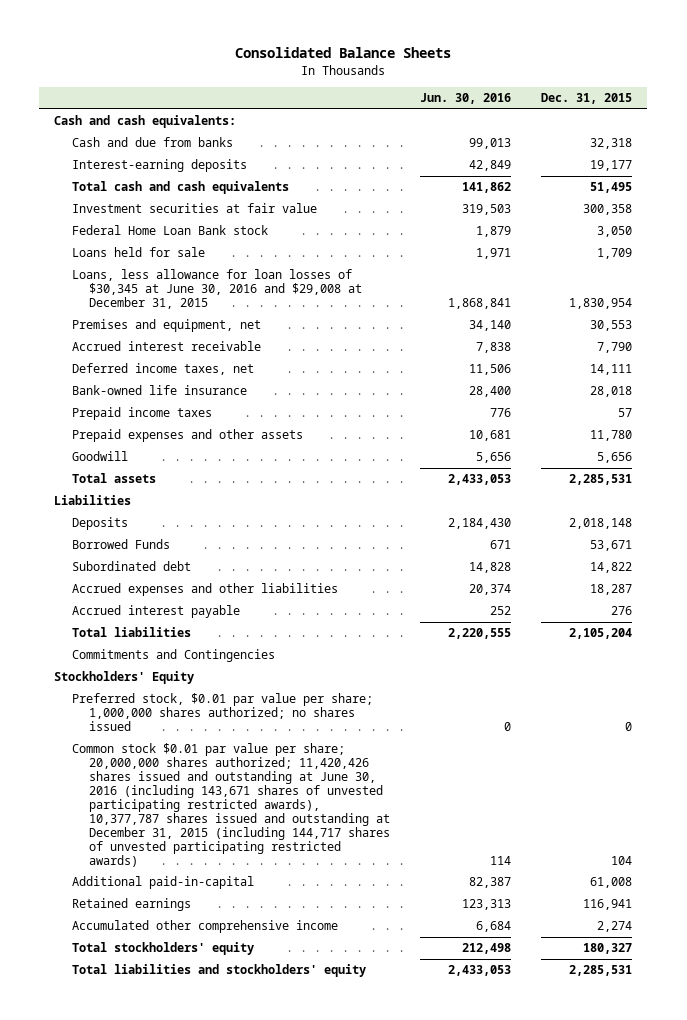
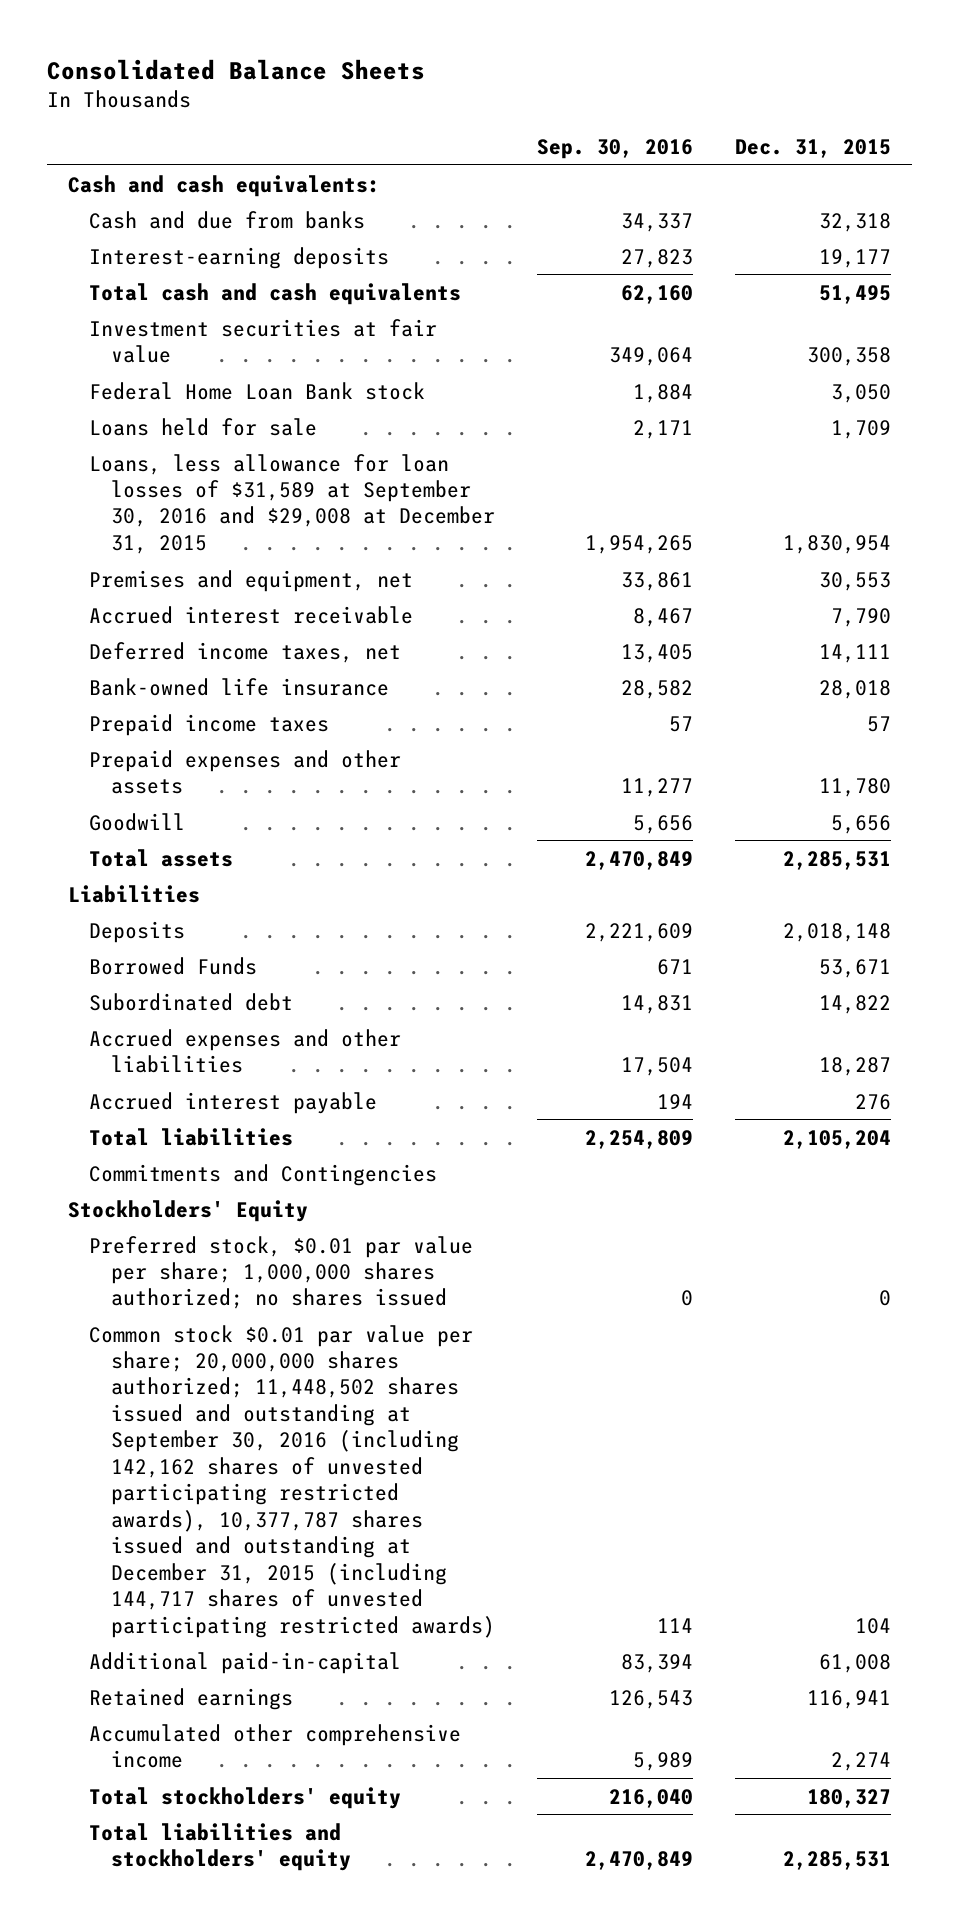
[420,92,512,104] Jun. 30, 2016 -> none
none -> [536,138,693,159] Sep. 30, 2016
[71,269,363,310] Loans, less allowance for loan losses of $30,345 at June 30, 2016 and $29,008 at December 31, 2015 -> [89,453,495,554] Loans, less allowance for loan losses of $31,589 at September 30, 2016 and $29,008 at December 31, 2015
[71,743,391,867] Common stock $0.01 par value per share; 20,000,000 shares authorized; 11,420,426 shares issued and outstanding at June 30, 2016 (including 143,671 shares of unvested participating restricted awards), 10,377,787 shares issued and outstanding at December 31, 2015 (including 144,717 shares of unvested participating restricted awards) -> [89,1324,495,1638] Common stock $0.01 par value per share; 20,000,000 shares authorized; 11,448,502 shares issued and outstanding at September 30, 2016 (including 142,162 shares of unvested participating restricted awards), 10,377,787 shares issued and outstanding at December 31, 2015 (including 144,717 shares of unvested participating restricted awards)

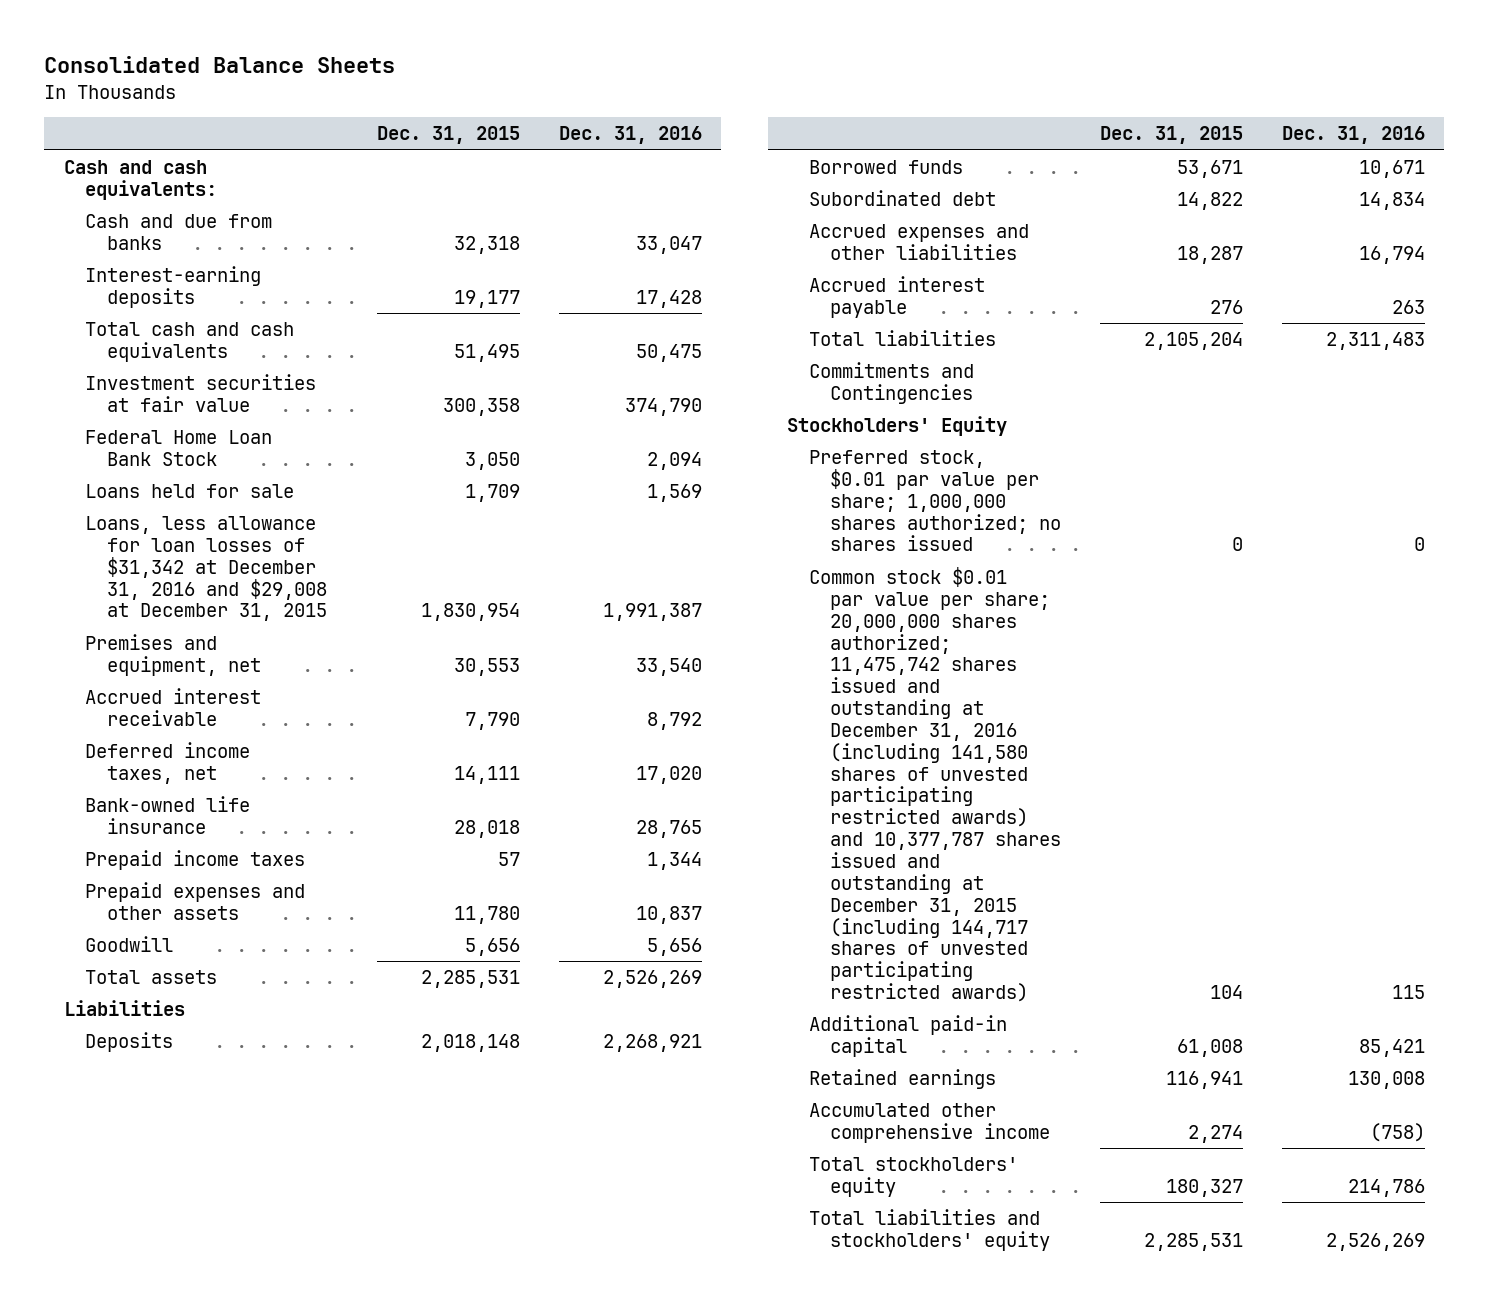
[536,138,693,159] Sep. 30, 2016 -> none
none -> [558,126,702,145] Dec. 31, 2016
[89,381,426,400] Federal Home Loan Bank stock -> [85,429,273,466] Federal Home Loan Bank Stock
[89,453,495,554] Loans, less allowance for loan losses of $31,589 at September 30, 2016 and $29,008 at December 31, 2015 -> [85,515,328,622] Loans, less allowance for loan losses of $31,342 at December 31, 2016 and $29,008 at December 31, 2015
[89,956,258,975] Borrowed Funds -> [808,159,963,174] Borrowed funds
[89,1324,495,1638] Common stock $0.01 par value per share; 20,000,000 shares authorized; 11,448,502 shares issued and outstanding at September 30, 2016 (including 142,162 shares of unvested participating restricted awards), 10,377,787 shares issued and outstanding at December 31, 2015 (including 144,717 shares of unvested participating restricted awards) -> [808,566,1062,1003] Common stock $0.01 par value per share; 20,000,000 shares authorized; 11,475,742 shares issued and outstanding at December 31, 2016 (including 141,580 shares of unvested participating restricted awards) and 10,377,787 shares issued and outstanding at December 31, 2015 (including 144,717 shares of unvested participating restricted awards)
[89,1651,402,1674] Additional paid-in-capital -> [808,1014,1007,1057] Additional paid-in capital

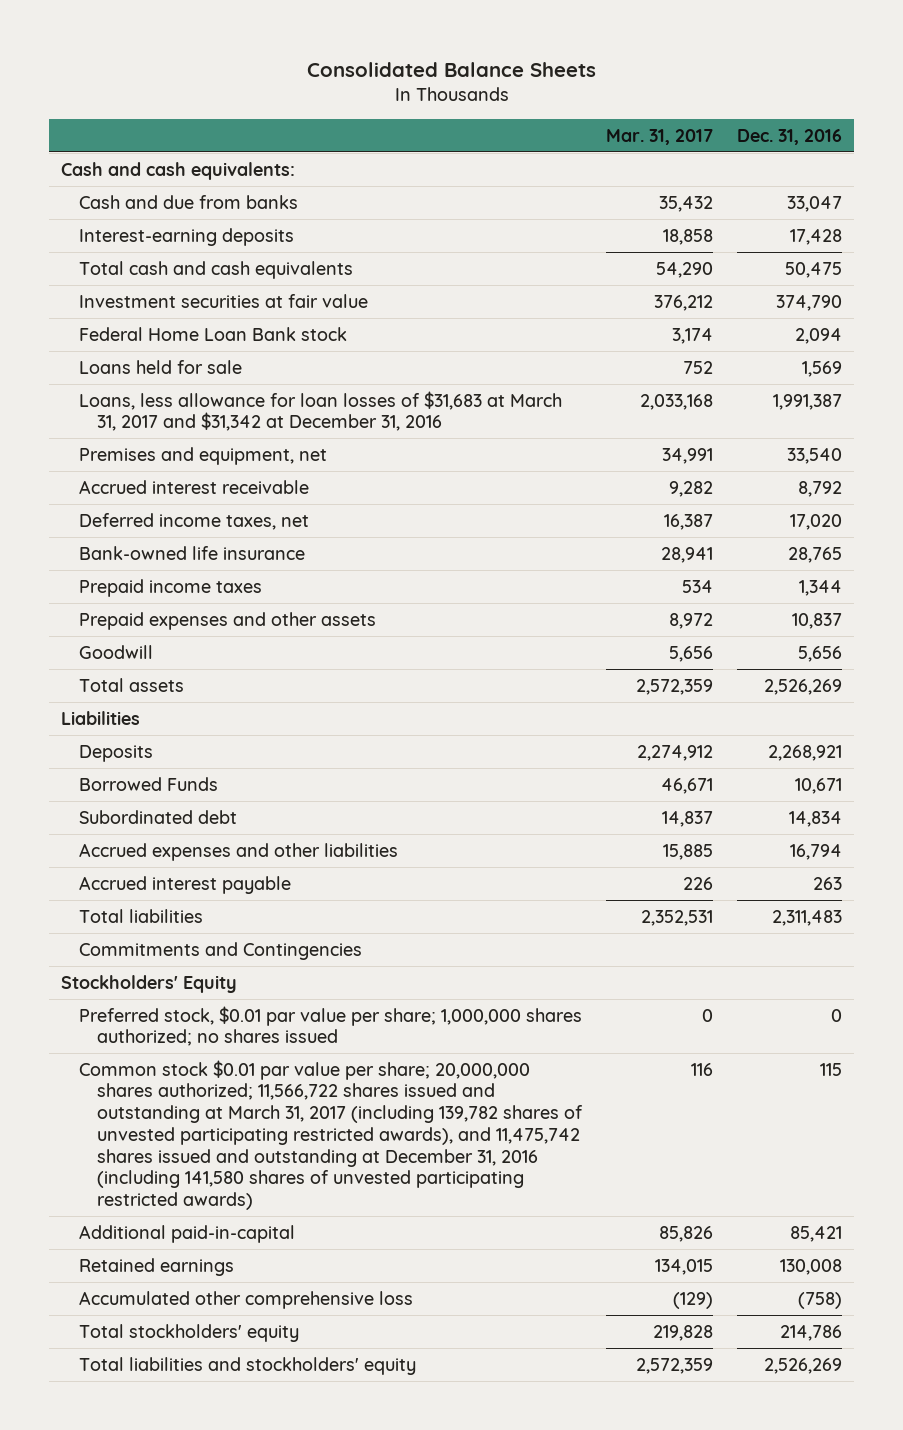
[376,126,520,145] Dec. 31, 2015 -> none
none -> [606,128,714,145] Mar. 31, 2017
[85,429,273,466] Federal Home Loan Bank Stock -> [78,326,347,341] Federal Home Loan Bank stock
[85,515,328,622] Loans, less allowance for loan losses of $31,342 at December 31, 2016 and $29,008 at December 31, 2015 -> [78,390,562,432] Loans, less allowance for loan losses of $31,683 at March 31, 2017 and $31,342 at December 31, 2016
[808,159,963,174] Borrowed funds -> [78,776,218,791] Borrowed Funds
[808,566,1062,1003] Common stock $0.01 par value per share; 20,000,000 shares authorized; 11,475,742 shares issued and outstanding at December 31, 2016 (including 141,580 shares of unvested participating restricted awards) and 10,377,787 shares issued and outstanding at December 31, 2015 (including 144,717 shares of unvested participating restricted awards) -> [78,1059,583,1211] Common stock $0.01 par value per share; 20,000,000 shares authorized; 11,566,722 shares issued and outstanding at March 31, 2017 (including 139,782 shares of unvested participating restricted awards), and 11,475,742 shares issued and outstanding at December 31, 2016 (including 141,580 shares of unvested participating restricted awards)
[808,1014,1007,1057] Additional paid-in capital -> [78,1224,295,1243] Additional paid-in-capital
[808,1102,1051,1143] Accumulated other comprehensive income -> [78,1290,413,1309] Accumulated other comprehensive loss

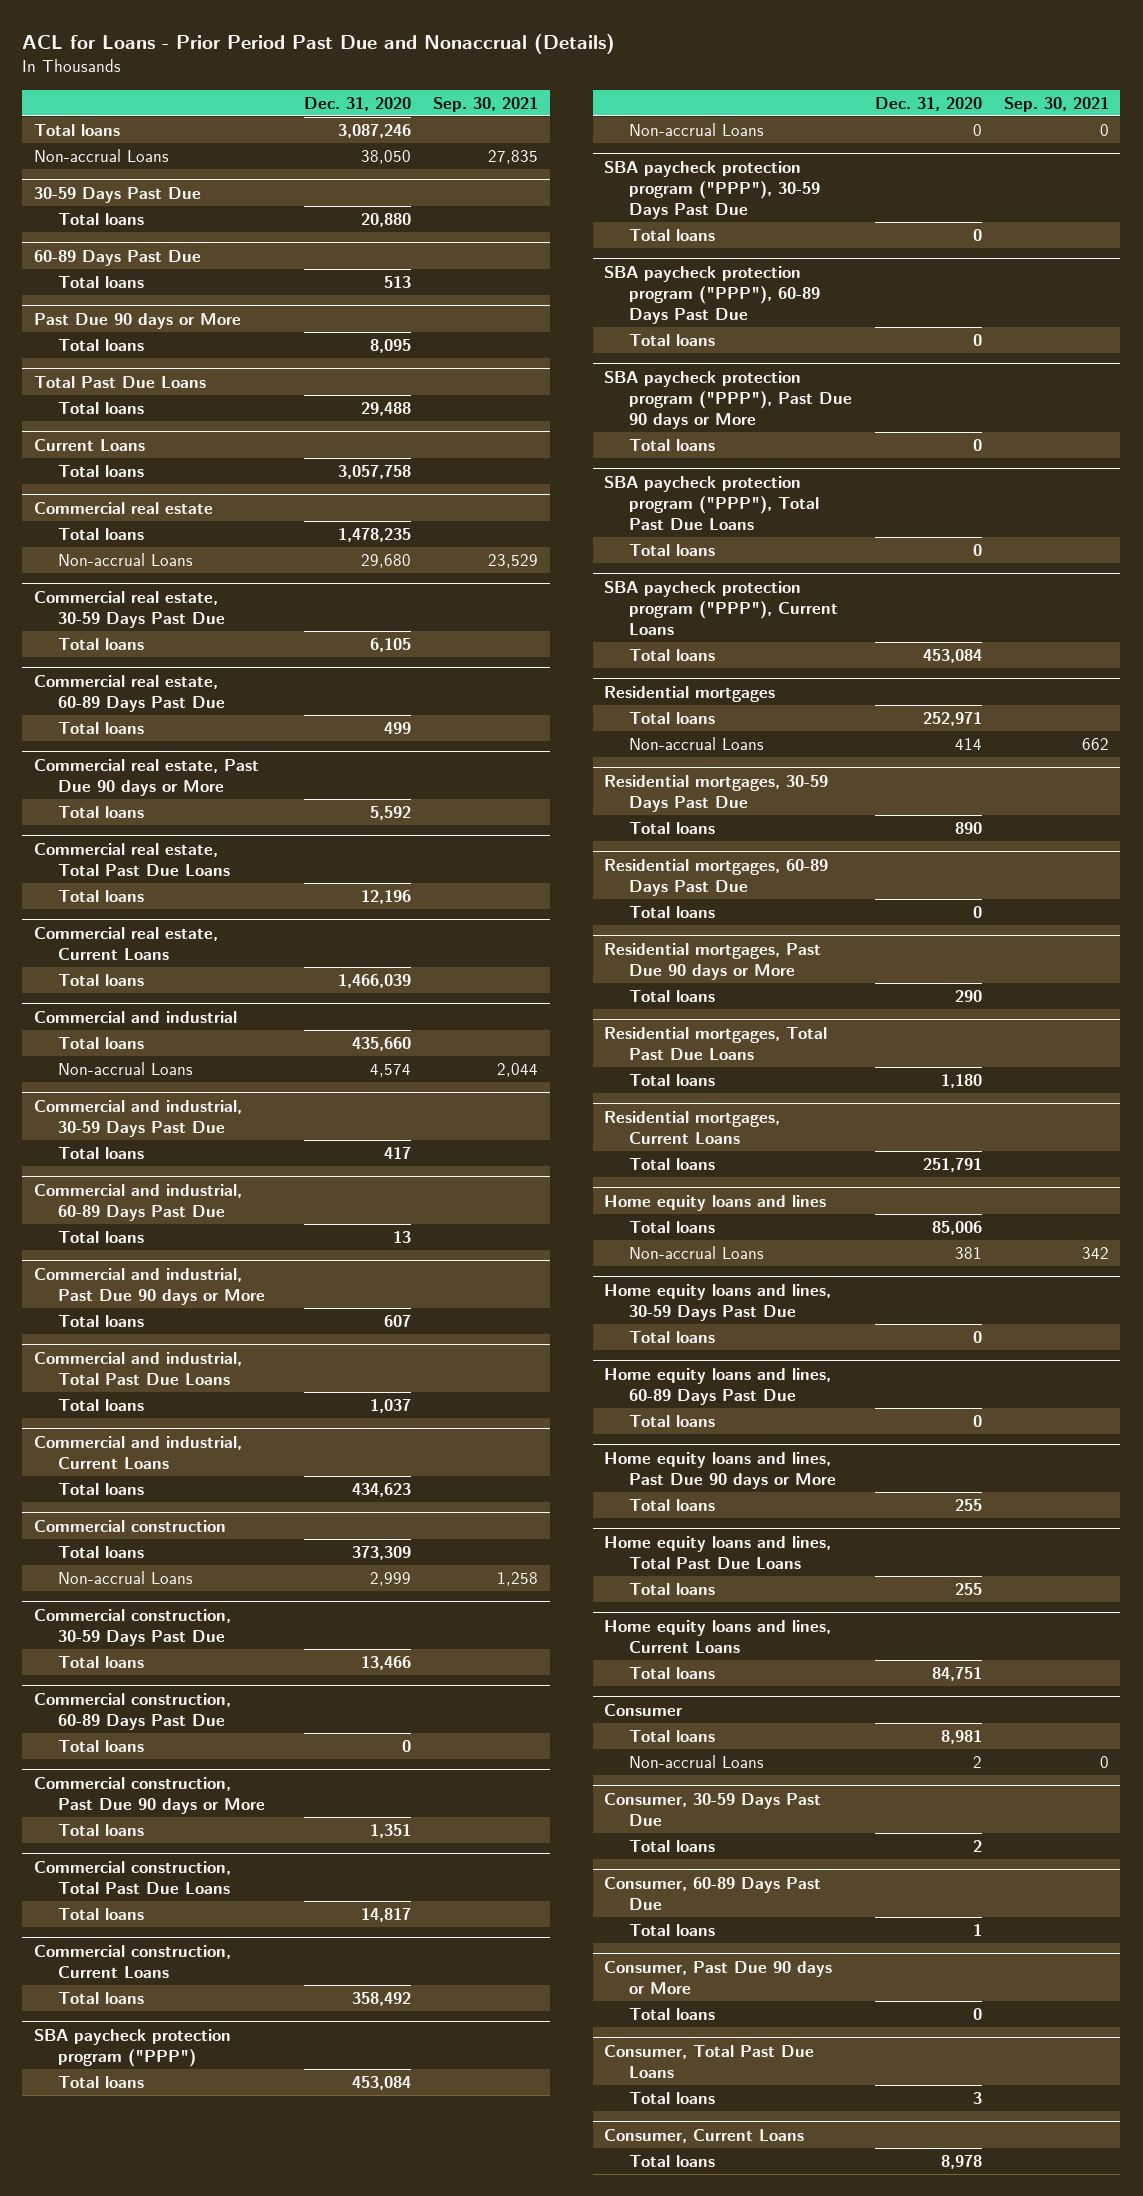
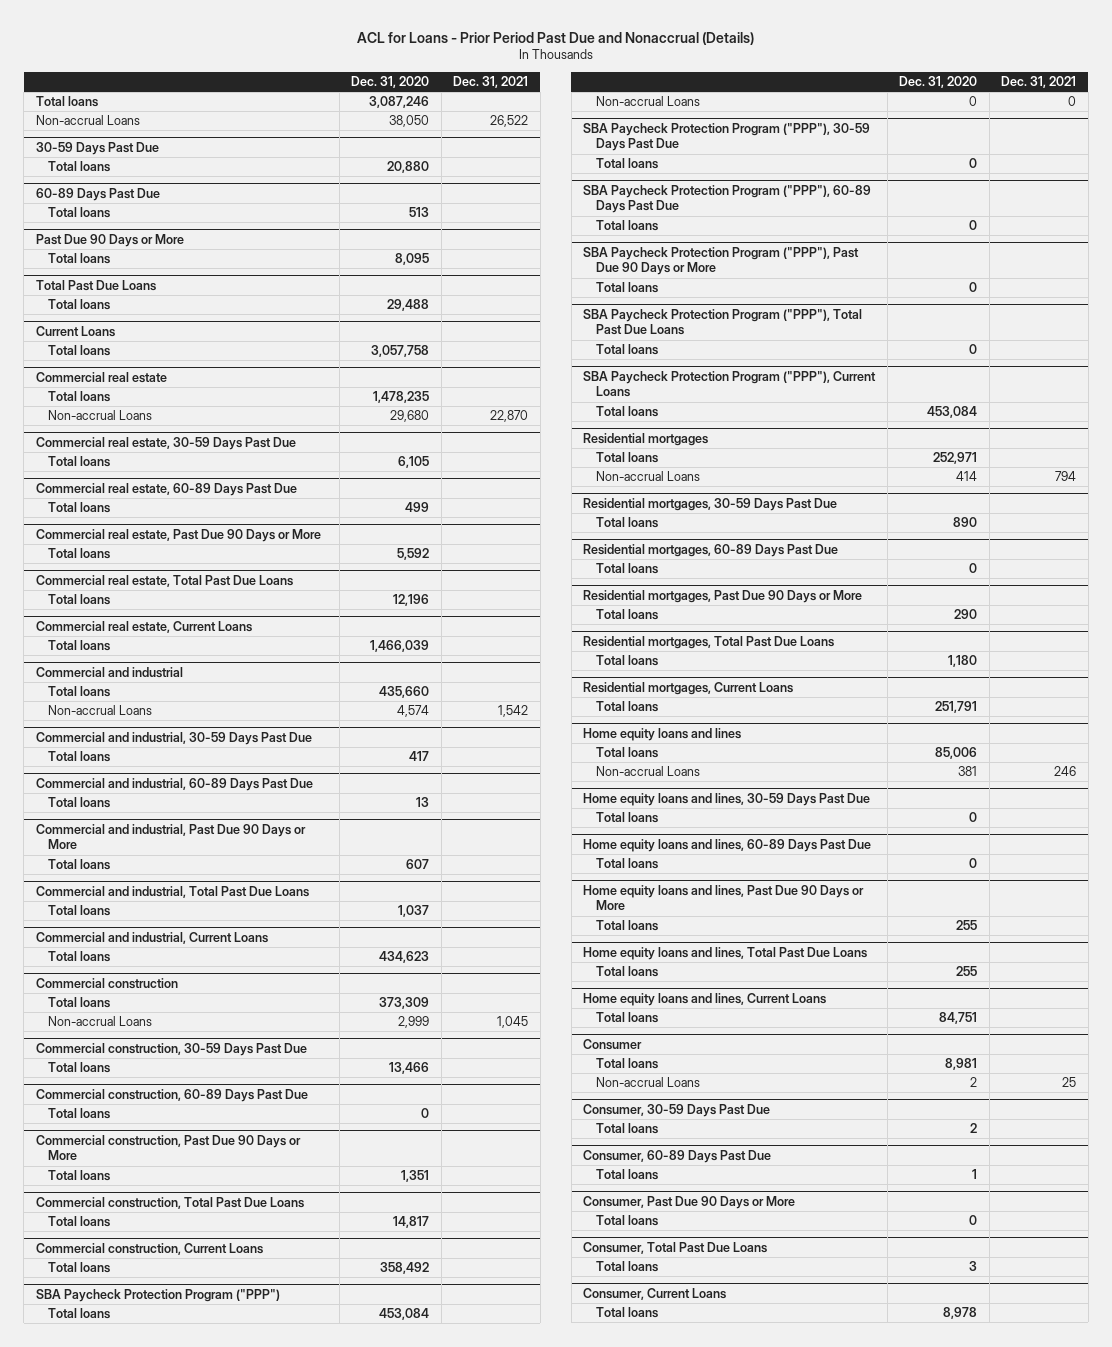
[433,96,539,112] Sep. 30, 2021 -> none
none -> [453,75,529,88] Dec. 31, 2021
[33,312,241,329] Past Due 90 days or More -> [35,233,184,247] Past Due 90 Days or More
[33,758,259,796] Commercial real estate, Past Due 90 days or More -> [35,528,321,542] Commercial real estate, Past Due 90 Days or More
[33,1267,266,1305] Commercial and industrial, Past Due 90 days or More -> [35,823,306,850] Commercial and industrial, Past Due 90 Days or More
[33,1776,266,1814] Commercial construction, Past Due 90 days or More -> [35,1134,301,1161] Commercial construction, Past Due 90 Days or More
[33,2028,231,2067] SBA paycheck protection program ("PPP") -> [35,1288,280,1302] SBA Paycheck Protection Program ("PPP")
[604,160,820,219] SBA paycheck protection program ("PPP"), 30-59 Days Past Due -> [583,122,871,152] SBA Paycheck Protection Program ("PPP"), 30-59 Days Past Due
[604,265,820,324] SBA paycheck protection program ("PPP"), 60-89 Days Past Due -> [583,184,872,214] SBA Paycheck Protection Program ("PPP"), 60-89 Days Past Due
[604,370,852,429] SBA paycheck protection program ("PPP"), Past Due 90 days or More -> [583,246,860,276] SBA Paycheck Protection Program ("PPP"), Past Due 90 Days or More
[604,475,819,530] SBA paycheck protection program ("PPP"), Total Past Due Loans -> [583,308,863,336] SBA Paycheck Protection Program ("PPP"), Total Past Due Loans
[604,580,838,635] SBA paycheck protection program ("PPP"), Current Loans -> [583,370,877,398] SBA Paycheck Protection Program ("PPP"), Current Loans
[604,942,822,980] Residential mortgages, Past Due 90 days or More -> [583,589,863,603] Residential mortgages, Past Due 90 Days or More
[604,1451,836,1489] Home equity loans and lines, Past Due 90 days or More -> [583,884,865,911] Home equity loans and lines, Past Due 90 Days or More
[604,1960,833,1994] Consumer, Past Due 90 days or More -> [583,1195,796,1209] Consumer, Past Due 90 Days or More

